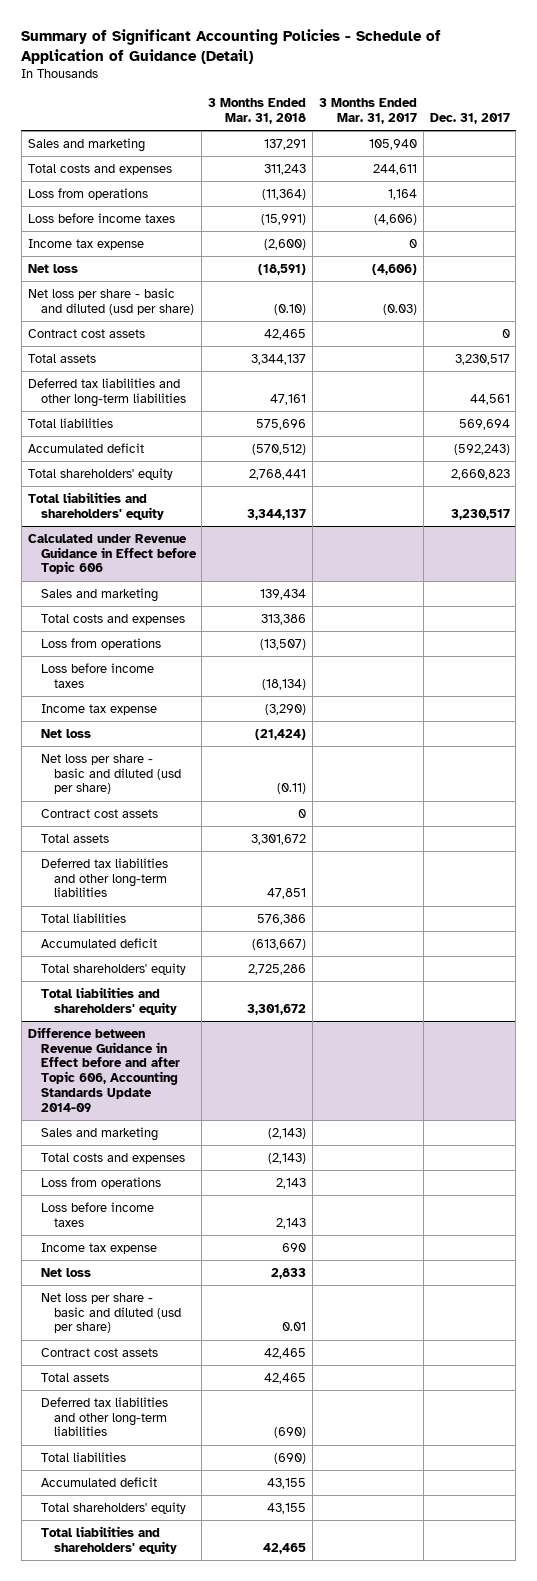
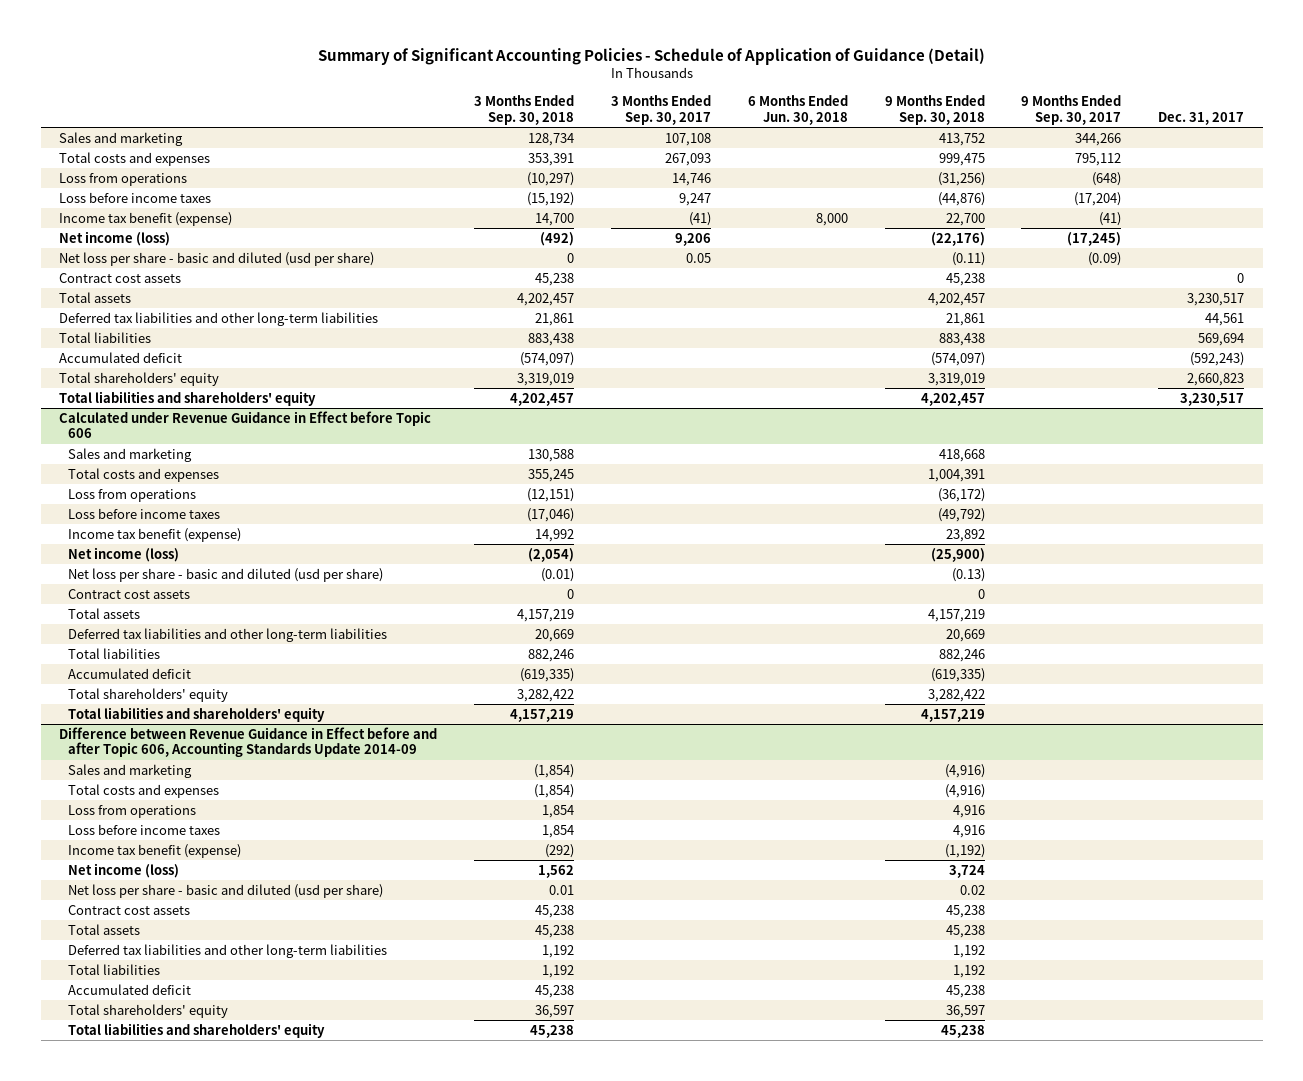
[208,98,307,124] 3 Months Ended Mar. 31, 2018 -> none
[318,98,417,124] 3 Months Ended Mar. 31, 2017 -> none
none -> [473,95,574,125] 3 Months Ended Sep. 30, 2018
none -> [610,95,711,125] 3 Months Ended Sep. 30, 2017
none -> [747,95,848,125] 6 Months Ended Jun. 30, 2018
none -> [884,95,985,125] 9 Months Ended Sep. 30, 2018
none -> [1021,95,1122,125] 9 Months Ended Sep. 30, 2017
[27,238,144,250] Income tax expense -> [59,211,233,226] Income tax benefit (expense)
[27,263,78,273] Net loss -> [59,230,171,246] Net income (loss)
[40,703,157,715] Income tax expense -> [68,527,242,542] Income tax benefit (expense)
[40,728,91,738] Net loss -> [68,546,180,562] Net income (loss)
[40,1242,157,1254] Income tax expense -> [68,843,242,858] Income tax benefit (expense)
[40,1267,91,1277] Net loss -> [68,862,180,878] Net income (loss)

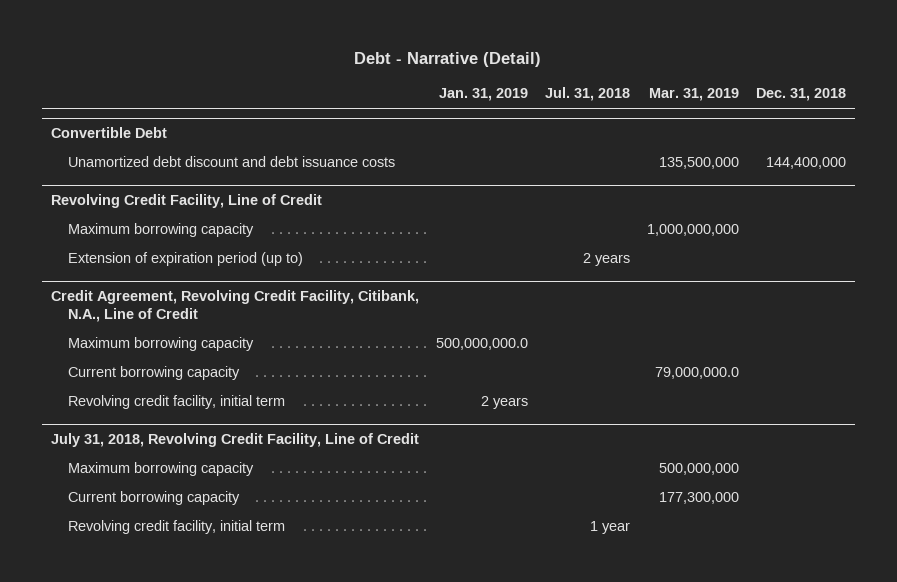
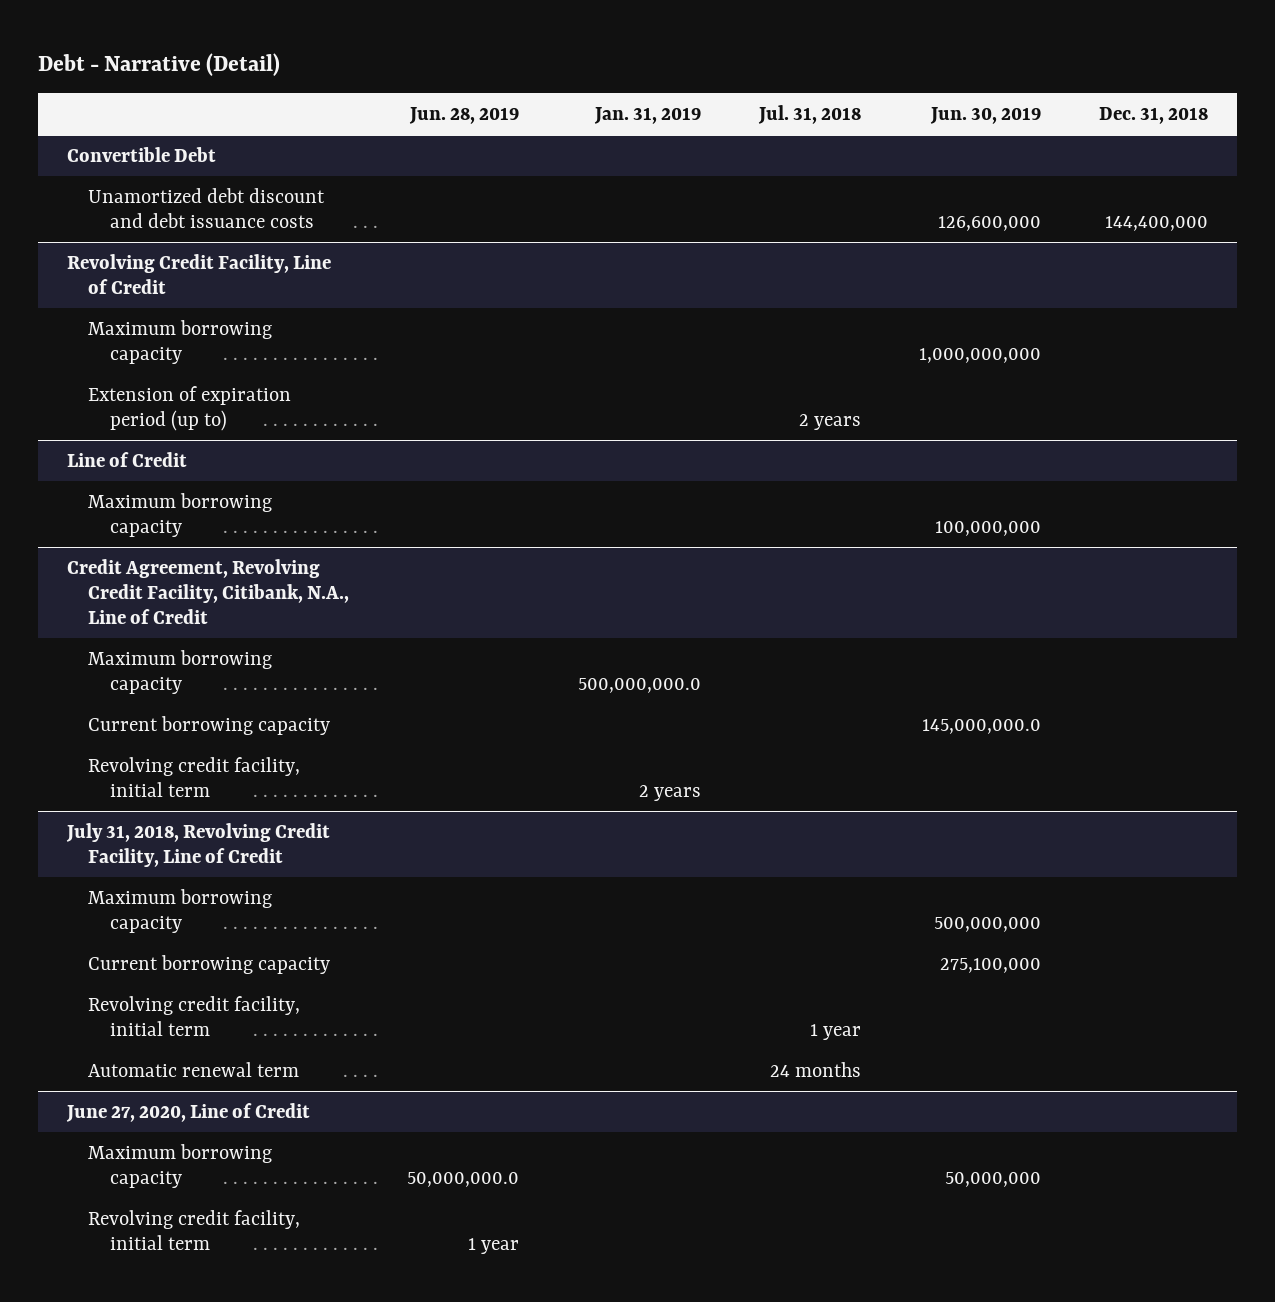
[648,88,739,102] Mar. 31, 2019 -> none
none -> [409,106,520,124] Jun. 28, 2019
none -> [930,106,1042,124] Jun. 30, 2019
none -> [66,451,187,467] Line of Credit
none -> [88,492,273,537] Maximum borrowing capacity
none -> [88,1061,300,1077] Automatic renewal term
none -> [65,1102,310,1122] June 27, 2020, Line of Credit
none -> [88,1143,273,1188] Maximum borrowing capacity
none -> [88,1209,301,1250] Revolving credit facility, initial term

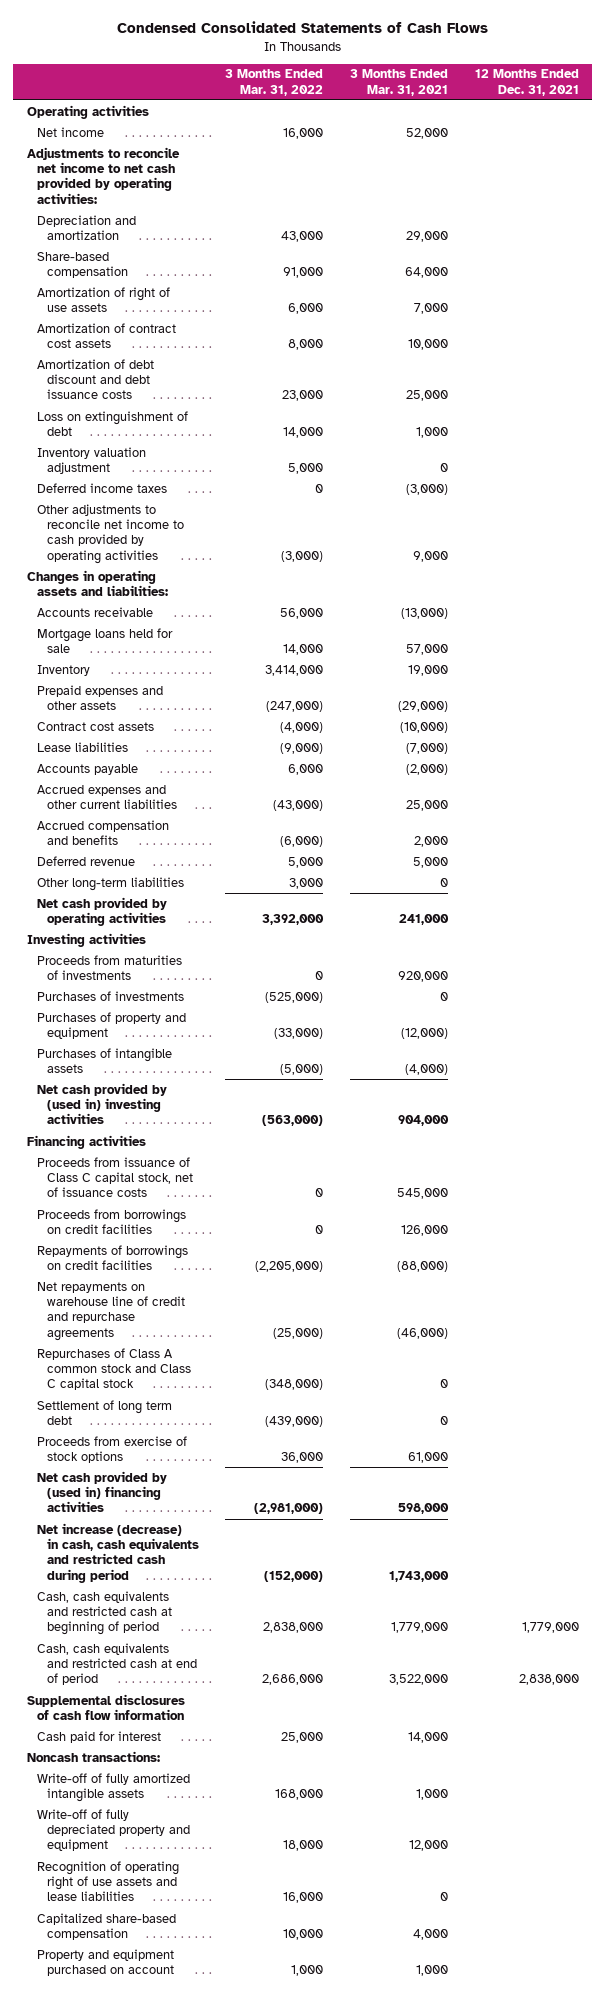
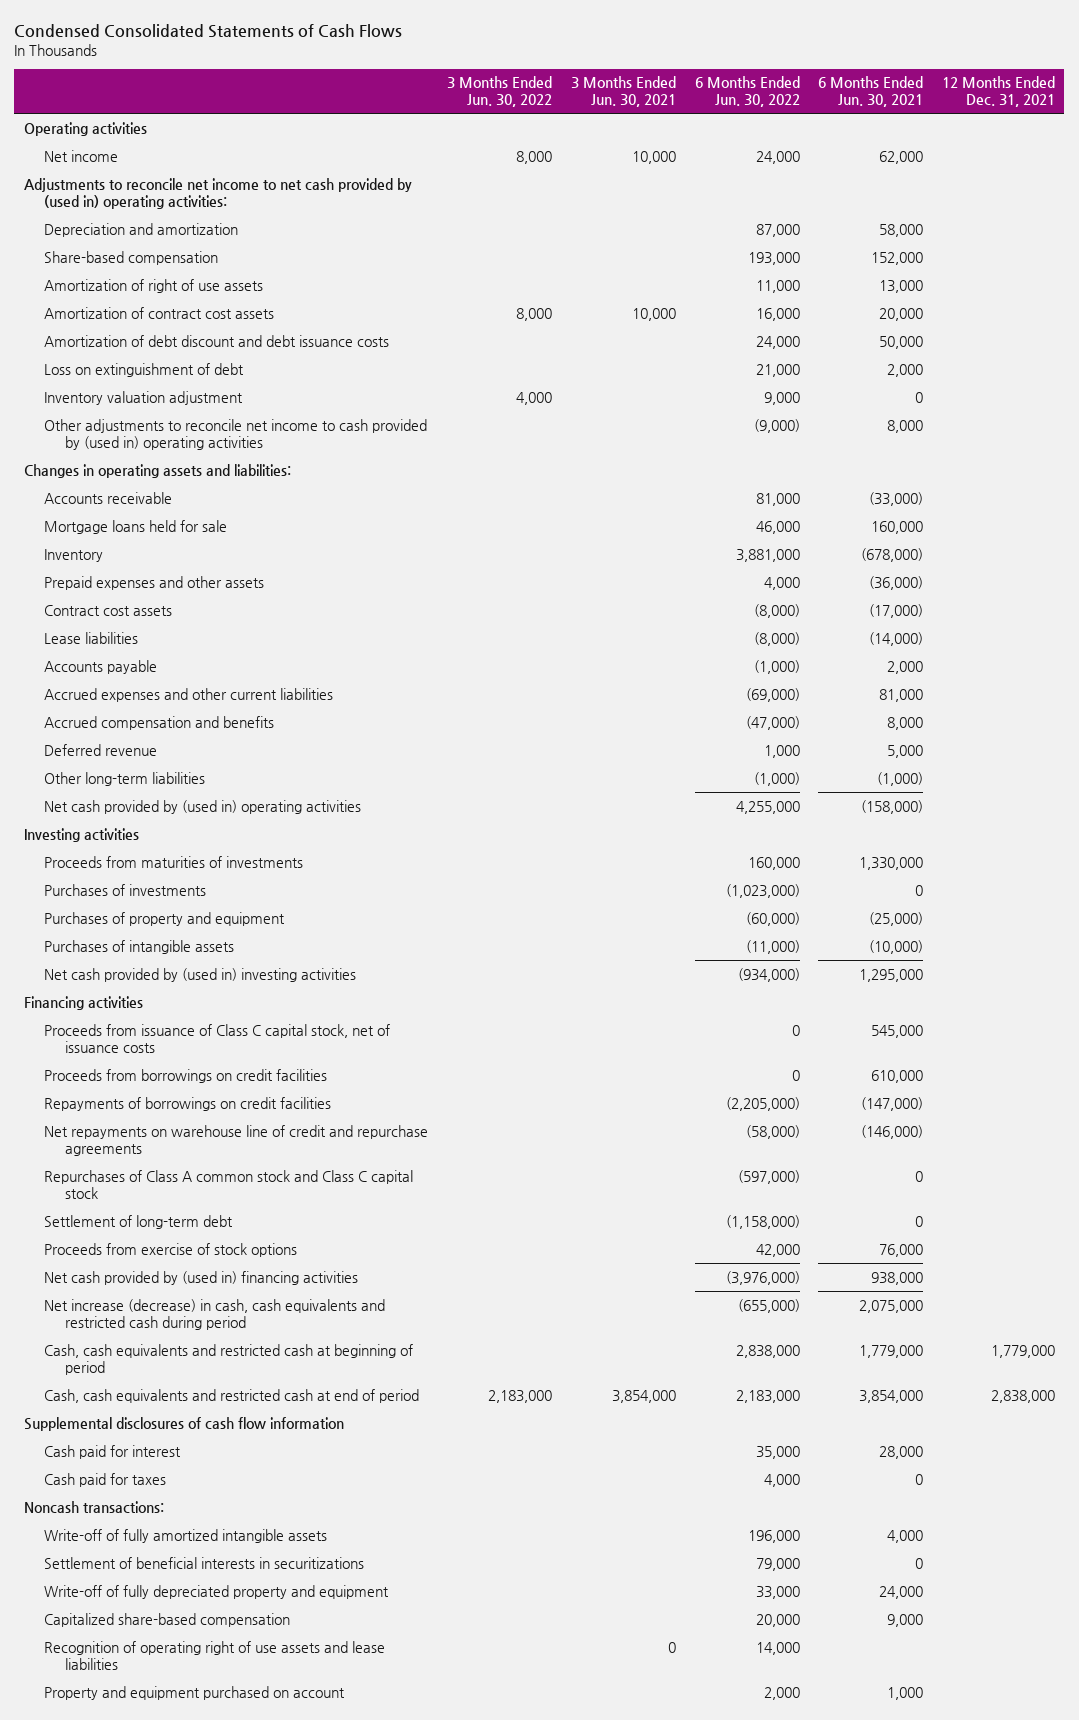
[225,69,324,96] 3 Months Ended Mar. 31, 2022 -> none
[350,69,449,96] 3 Months Ended Mar. 31, 2021 -> none
none -> [447,76,553,108] 3 Months Ended Jun. 30, 2022
none -> [570,76,676,108] 3 Months Ended Jun. 30, 2021
none -> [694,76,800,108] 6 Months Ended Jun. 30, 2022
none -> [818,76,924,108] 6 Months Ended Jun. 30, 2021
[26,146,180,204] Adjustments to reconcile net income to net cash provided by operating activities: -> [23,177,412,209] Adjustments to reconcile net income to net cash provided by (used in) operating activities:
[36,482,167,493] Deferred income taxes -> none
[36,503,184,564] Other adjustments to reconcile net income to cash provided by operating activities -> [44,418,428,450] Other adjustments to reconcile net income to cash provided by (used in) operating activities
[36,896,167,927] Net cash provided by operating activities -> [44,799,362,814] Net cash provided by (used in) operating activities
[36,1399,172,1426] Settlement of long term debt -> [44,1214,234,1229] Settlement of long-term debt
none -> [44,1472,167,1487] Cash paid for taxes
none -> [44,1556,365,1569] Settlement of beneficial interests in securitizations
[36,1860,179,1902] Recognition of operating right of use assets and lease liabilities -> [44,1640,386,1670] Recognition of operating right of use assets and lease liabilities

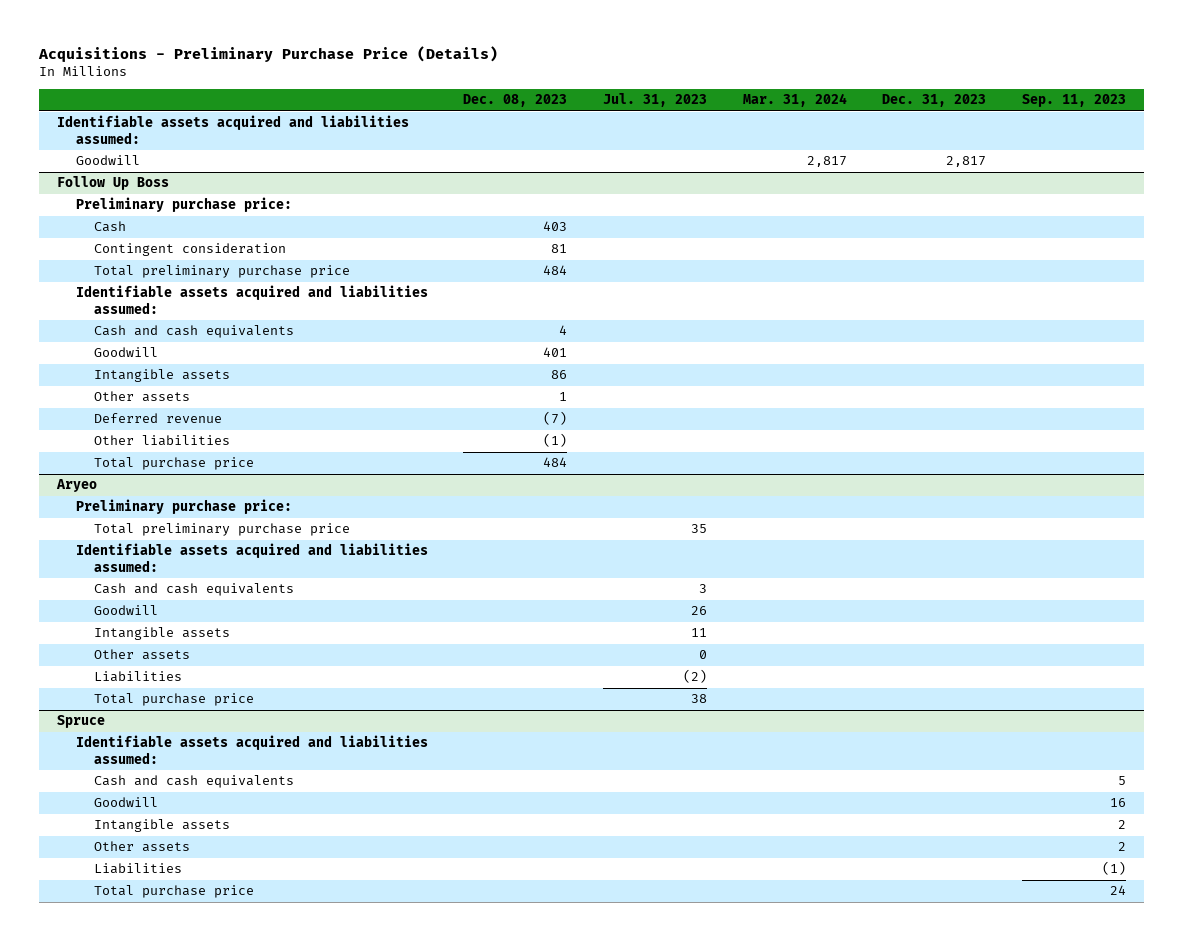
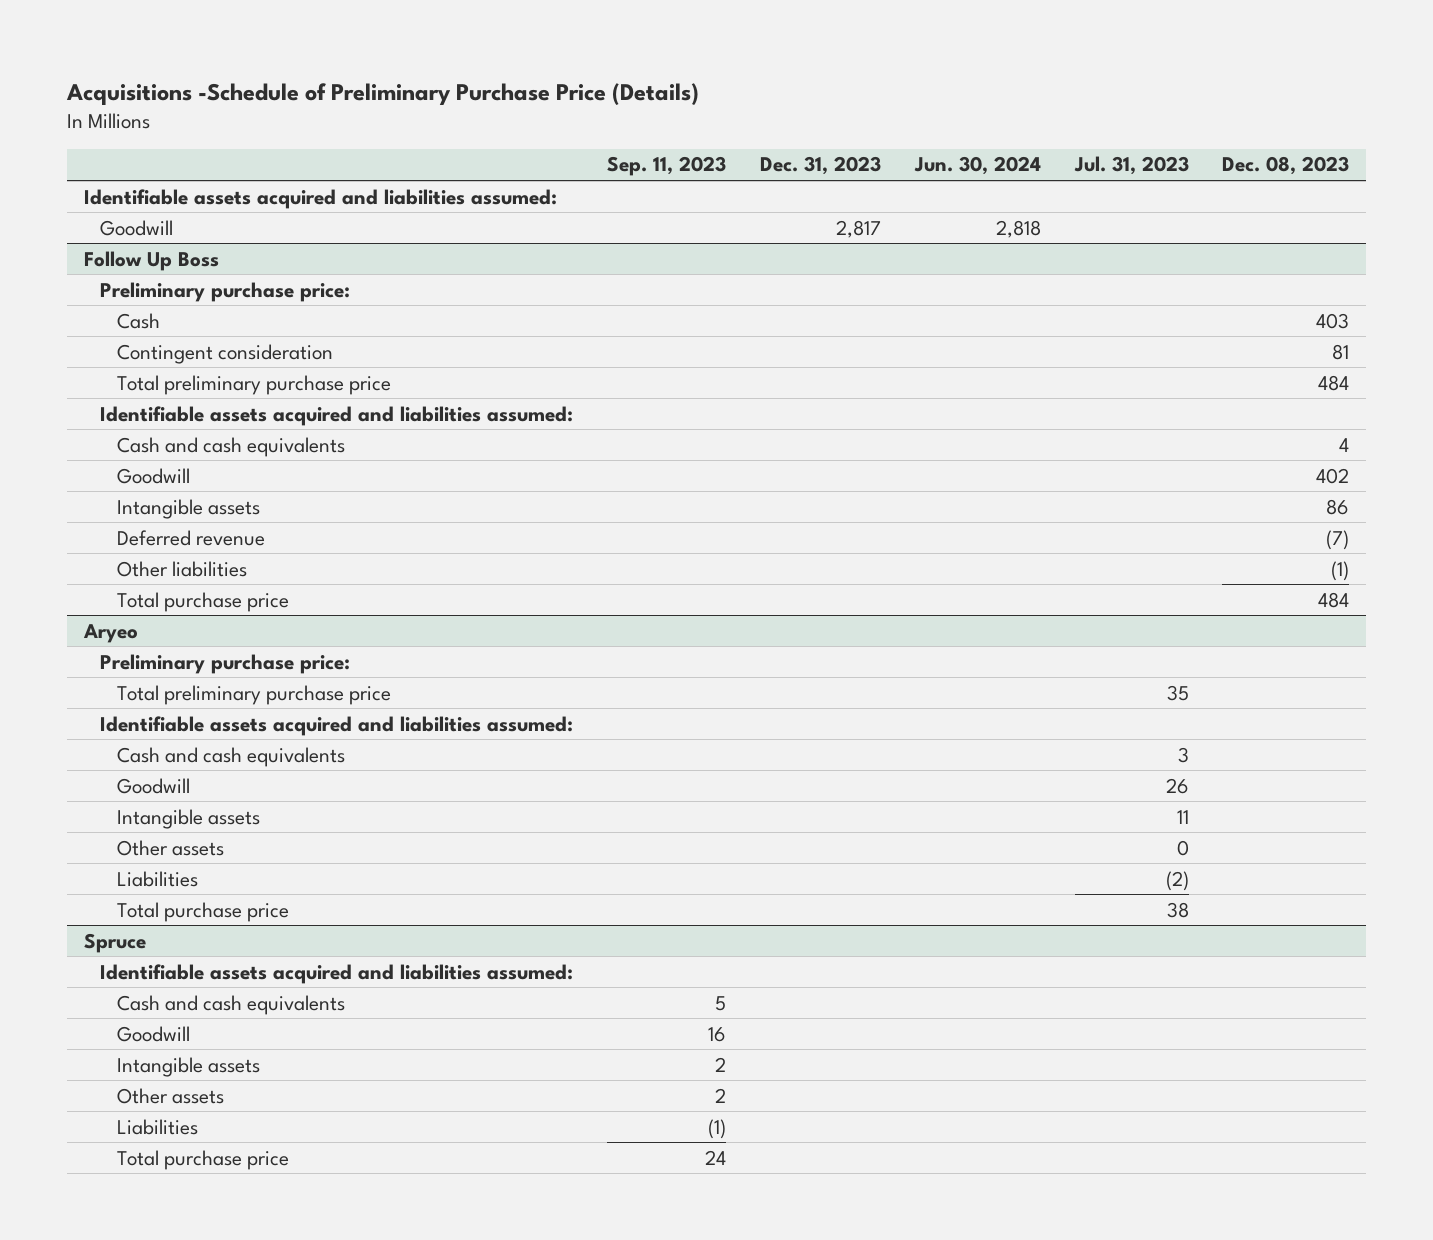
[38,45,499,62] Acquisitions - Preliminary Purchase Price (Details) -> [65,82,699,105] Acquisitions -Schedule of Preliminary Purchase Price (Details)
[742,93,847,108] Mar. 31, 2024 -> none
none -> [913,156,1041,176] Jun. 30, 2024
[543,347,568,358] 401 -> [1316,467,1350,484] 402
[94,391,191,403] Other assets -> none

